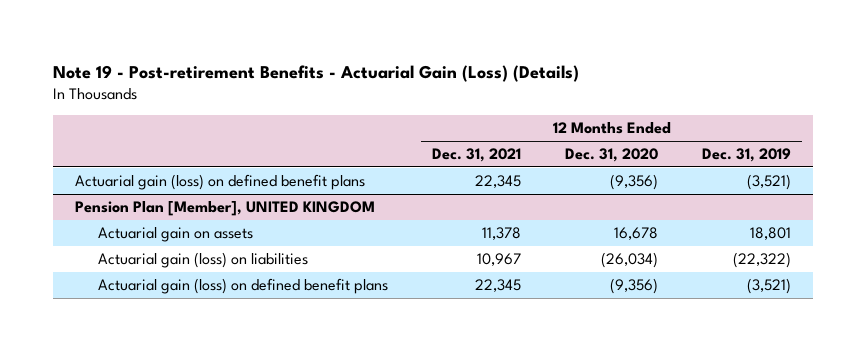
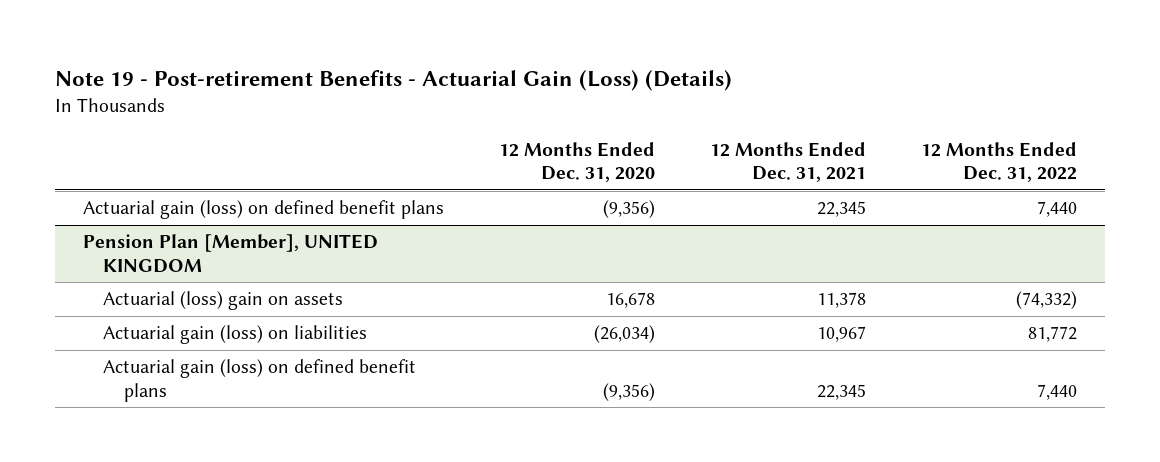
[702,148,792,163] Dec. 31, 2019 -> none
none -> [921,141,1078,182] 12 Months Ended Dec. 31, 2022
[98,227,254,243] Actuarial gain on assets -> [103,291,344,311] Actuarial (loss) gain on assets

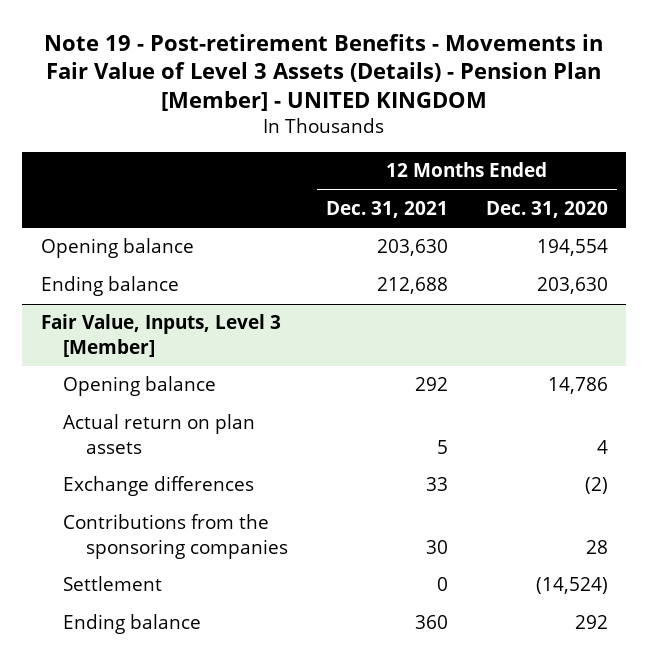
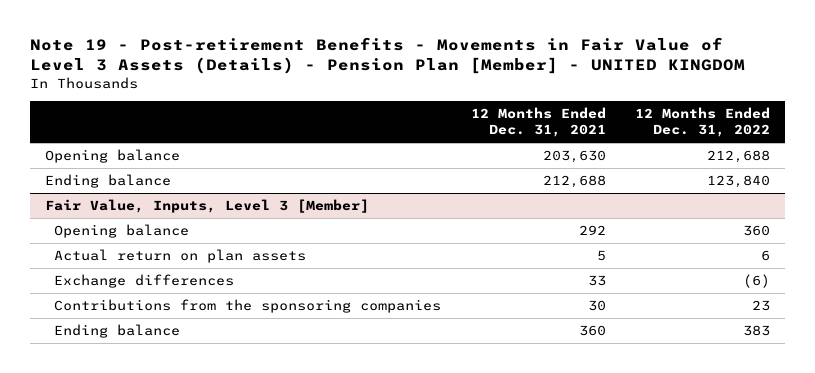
[485,200,608,218] Dec. 31, 2020 -> none
none -> [635,107,771,138] 12 Months Ended Dec. 31, 2022
[63,576,163,592] Settlement -> none

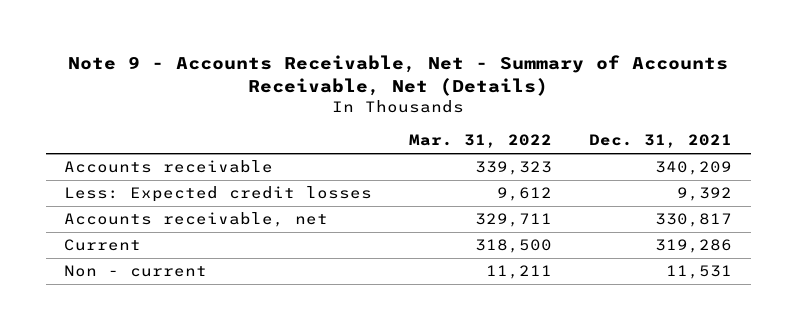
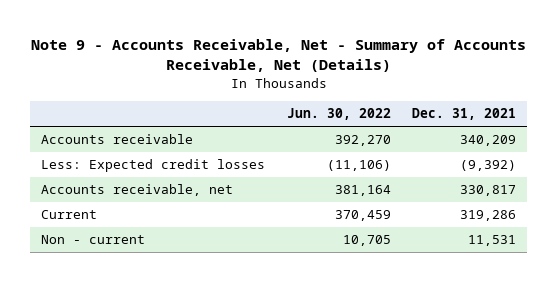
[409,134,553,149] Mar. 31, 2022 -> none
none -> [286,108,391,121] Jun. 30, 2022
[677,187,733,202] 9,392 -> [460,160,517,172] (9,392)

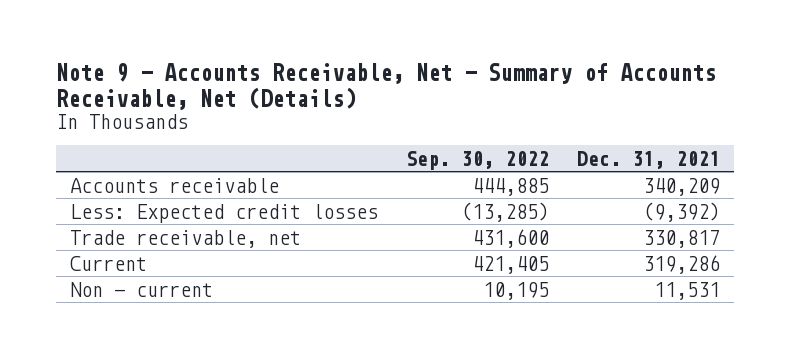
[286,108,391,121] Jun. 30, 2022 -> none
none -> [405,150,549,170] Sep. 30, 2022
[40,184,233,197] Accounts receivable, net -> [69,229,301,248] Trade receivable, net

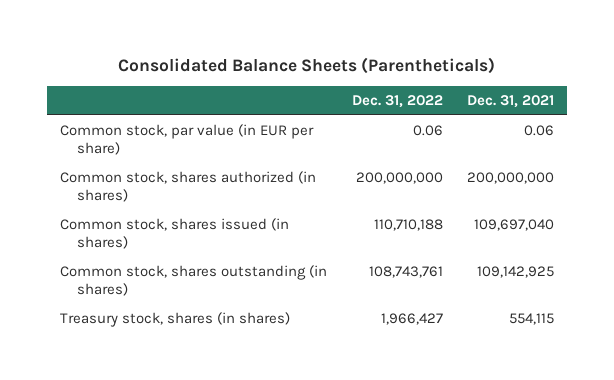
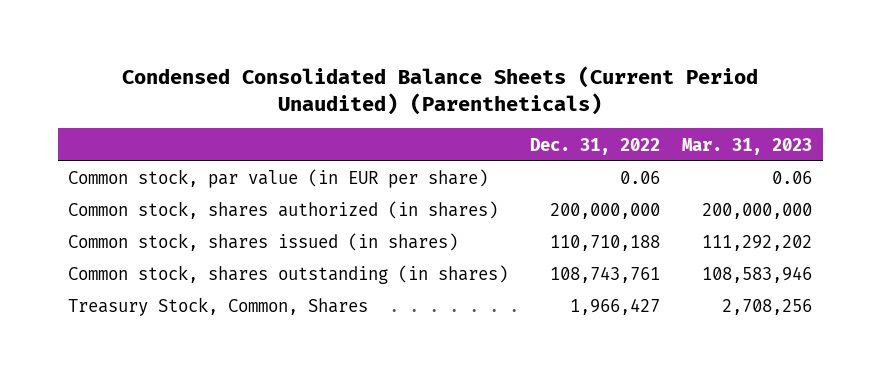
[118,56,496,74] Consolidated Balance Sheets (Parentheticals) -> [122,66,759,116] Condensed Consolidated Balance Sheets (Current Period Unaudited) (Parentheticals)
[467,95,555,109] Dec. 31, 2021 -> none
none -> [681,137,812,155] Mar. 31, 2023
[59,312,290,328] Treasury stock, shares (in shares) -> [68,297,369,317] Treasury Stock, Common, Shares

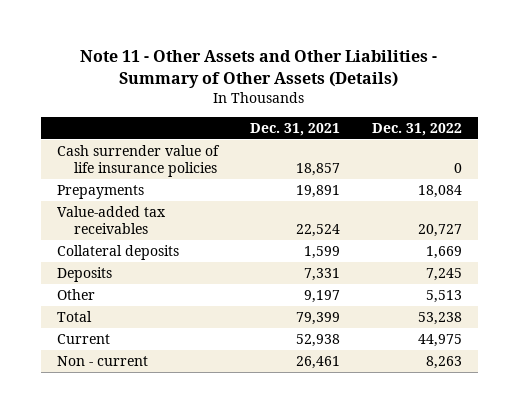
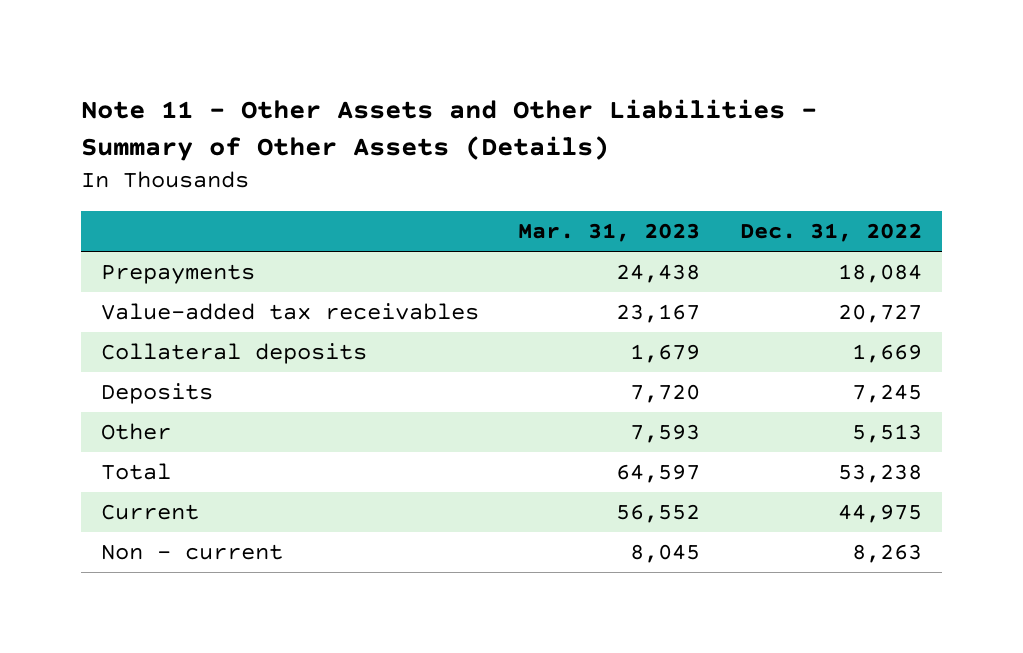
[249,122,340,136] Dec. 31, 2021 -> none
none -> [518,223,701,243] Mar. 31, 2023
[56,145,220,177] Cash surrender value of life insurance policies -> none

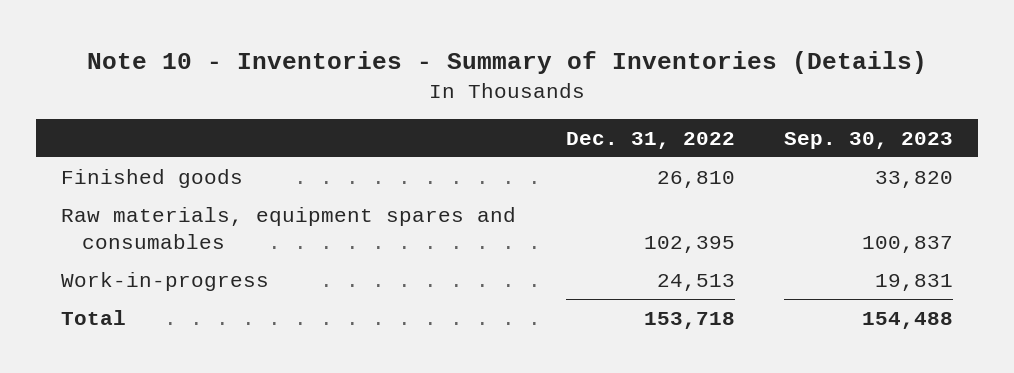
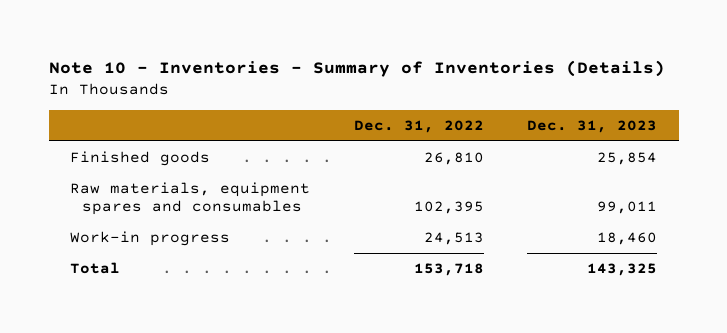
[784,131,954,149] Sep. 30, 2023 -> none
none -> [527,120,658,134] Dec. 31, 2023
[61,271,270,291] Work-in-progress -> [70,231,231,247] Work-in progress

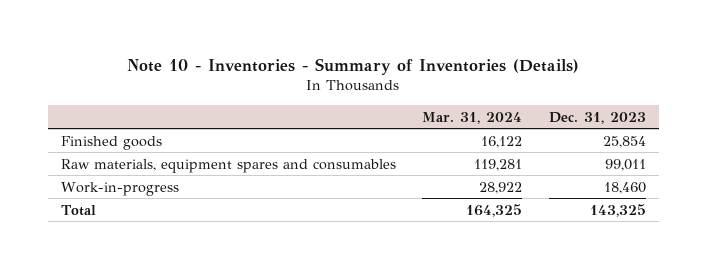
[353,120,484,134] Dec. 31, 2022 -> none
none -> [422,111,523,124] Mar. 31, 2024
[70,231,231,247] Work-in progress -> [61,181,180,196] Work-in-progress

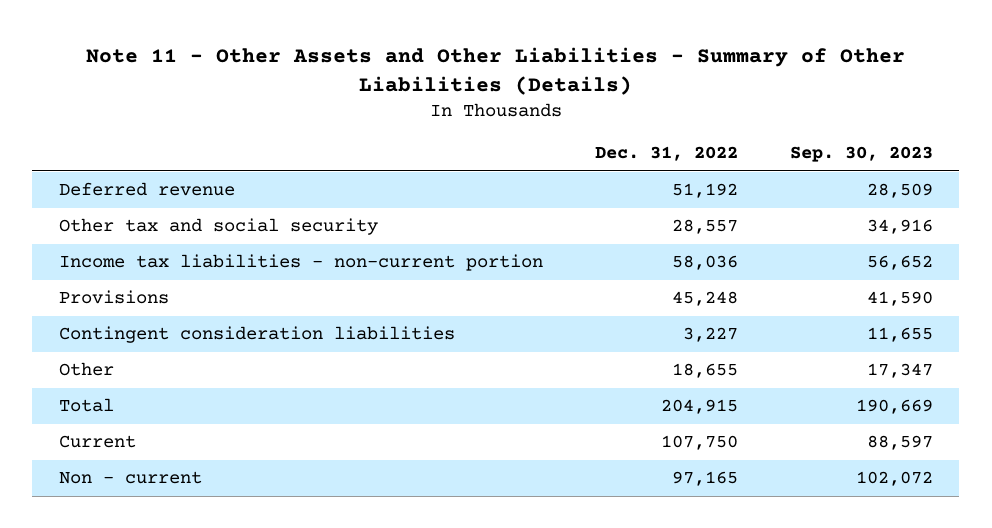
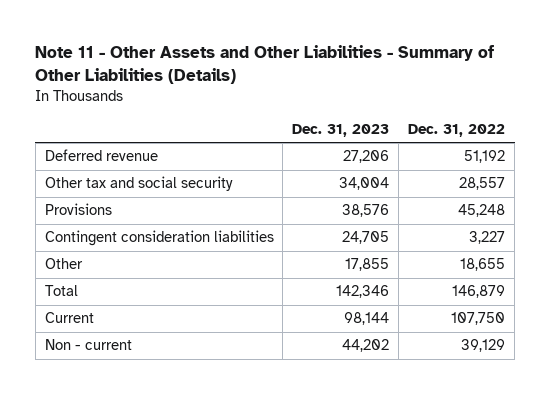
[790,146,934,163] Sep. 30, 2023 -> none
none -> [292,124,390,138] Dec. 31, 2023
[58,254,543,272] Income tax liabilities - non-current portion -> none
[660,399,738,415] 204,915 -> [452,285,506,299] 146,879
[671,471,738,487] 97,165 -> [461,339,506,353] 39,129

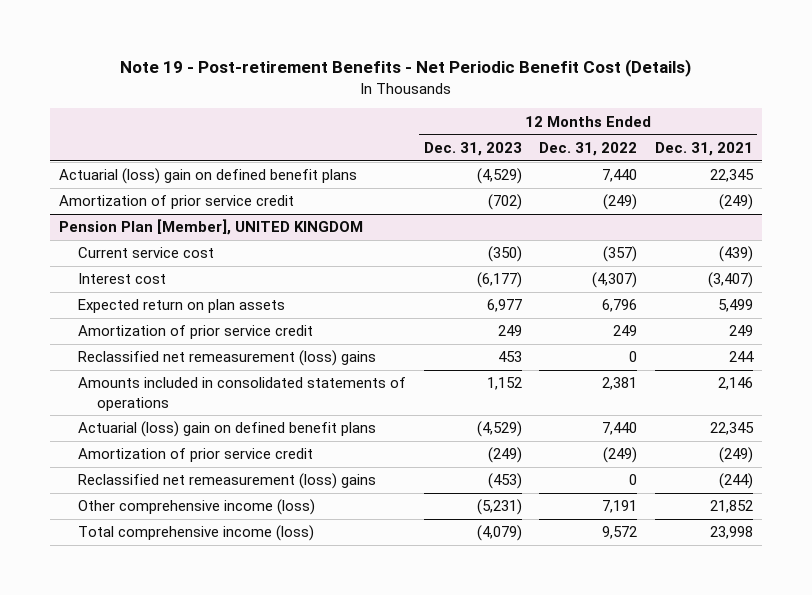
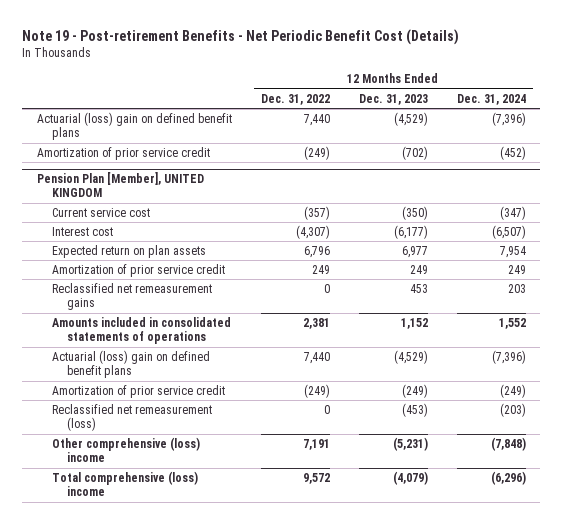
[654,142,753,157] Dec. 31, 2021 -> none
none -> [456,93,526,105] Dec. 31, 2024
[77,350,376,367] Reclassified net remeasurement (loss) gains -> [51,282,212,311] Reclassified net remeasurement gains
[77,473,376,490] Reclassified net remeasurement (loss) gains -> [51,403,212,432] Reclassified net remeasurement (loss)
[77,499,315,516] Other comprehensive income (loss) -> [51,436,200,463] Other comprehensive (loss) income
[77,525,314,542] Total comprehensive income (loss) -> [51,470,198,497] Total comprehensive (loss) income

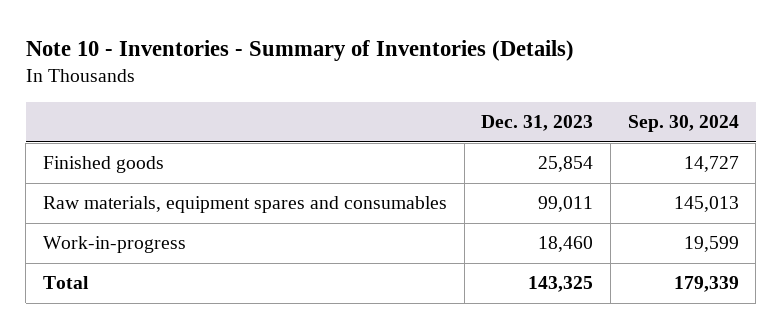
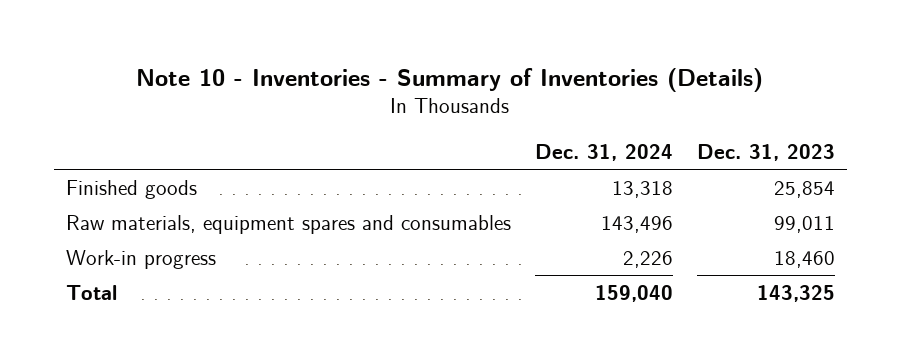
[627,115,739,133] Sep. 30, 2024 -> none
none -> [534,143,673,161] Dec. 31, 2024
[43,236,187,254] Work-in-progress -> [65,249,216,269] Work-in progress

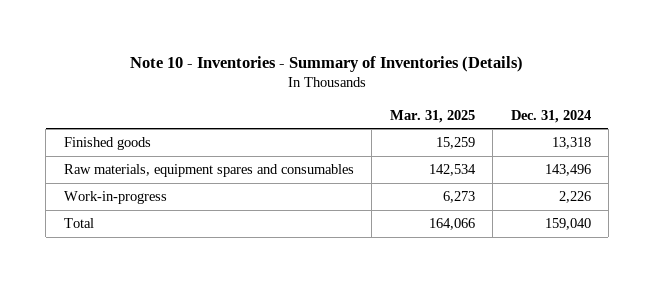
[696,143,835,161] Dec. 31, 2023 -> none
none -> [389,109,475,123] Mar. 31, 2025
[65,249,216,269] Work-in progress -> [63,191,167,205] Work-in-progress

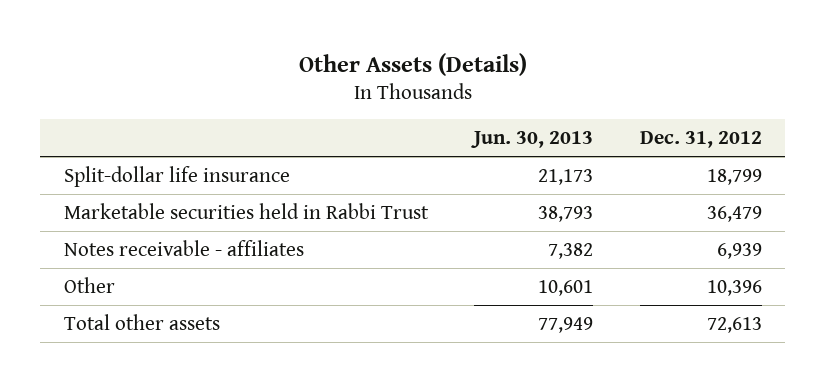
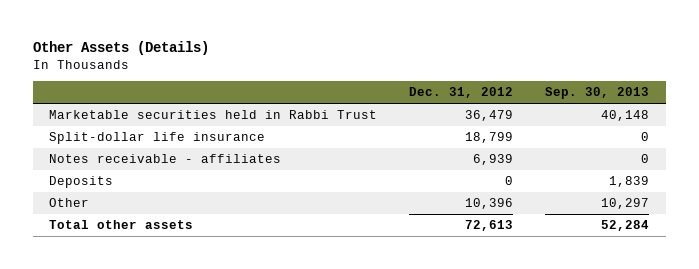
[471,131,594,149] Jun. 30, 2013 -> none
none -> [545,87,650,100] Sep. 30, 2013
[63,165,290,187] Split-dollar life insurance -> [49,131,266,144] Split-dollar life insurance
none -> [49,175,114,188] Deposits

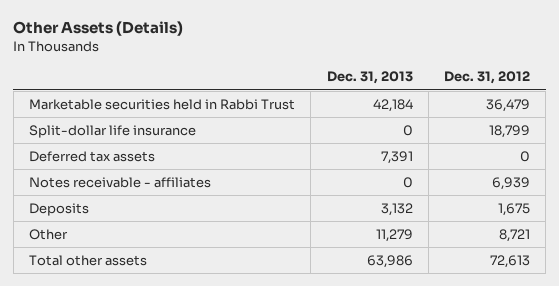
[545,87,650,100] Sep. 30, 2013 -> none
none -> [326,71,413,85] Dec. 31, 2013
none -> [29,150,156,162] Deferred tax assets
[505,175,514,185] 0 -> [497,202,530,216] 1,675
[465,197,514,209] 10,396 -> [498,228,530,242] 8,721

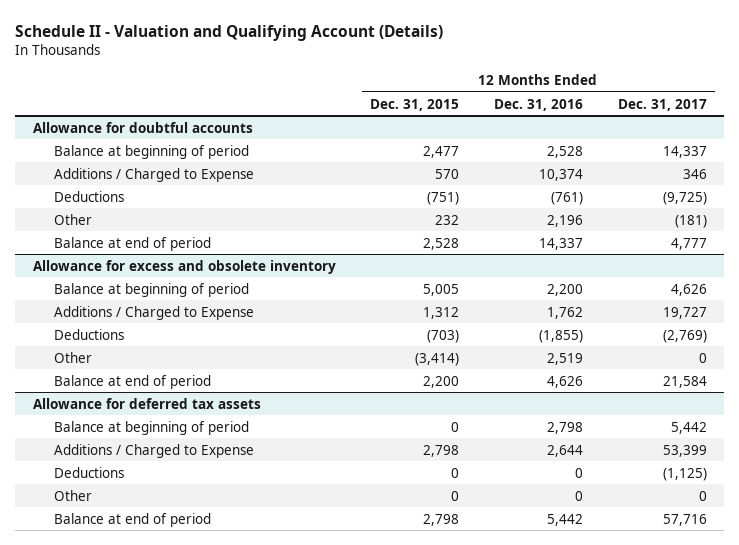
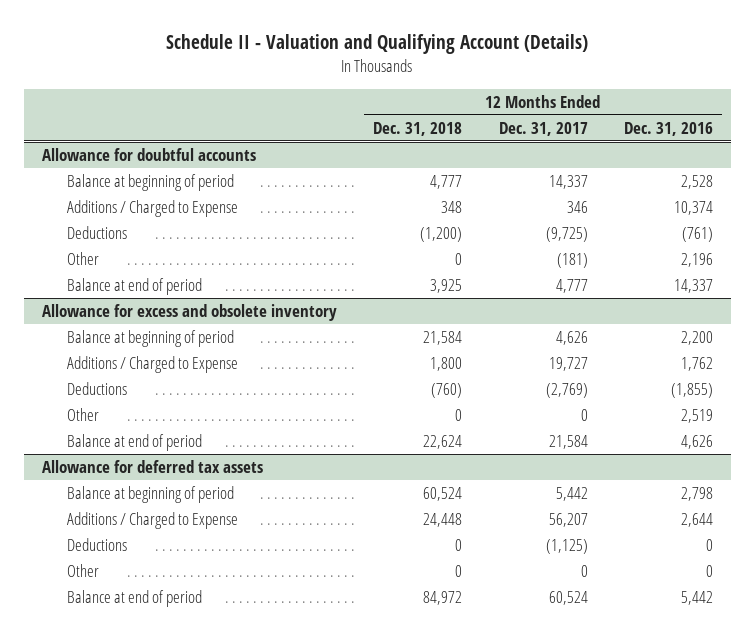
[370,98,460,111] Dec. 31, 2015 -> none
none -> [373,121,463,136] Dec. 31, 2018
[662,444,707,457] 53,399 -> [548,512,588,527] 56,207
[662,513,707,526] 57,716 -> [548,590,588,605] 60,524

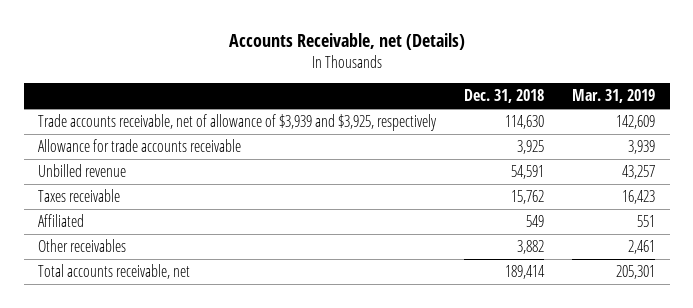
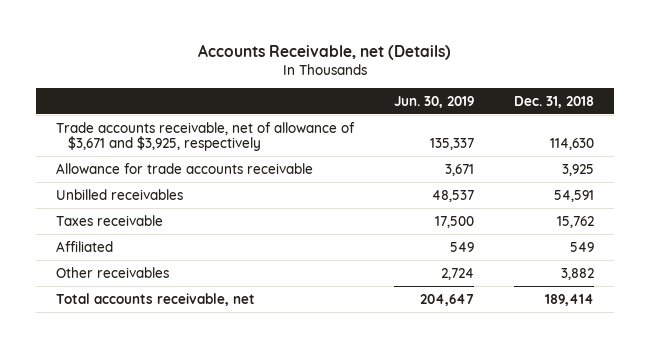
[572,89,656,104] Mar. 31, 2019 -> none
none -> [393,95,474,108] Jun. 30, 2019
[37,114,437,132] Trade accounts receivable, net of allowance of $3,939 and $3,925, respectively -> [55,121,355,152] Trade accounts receivable, net of allowance of $3,671 and $3,925, respectively
[37,164,126,178] Unbilled revenue -> [55,188,183,200] Unbilled receivables

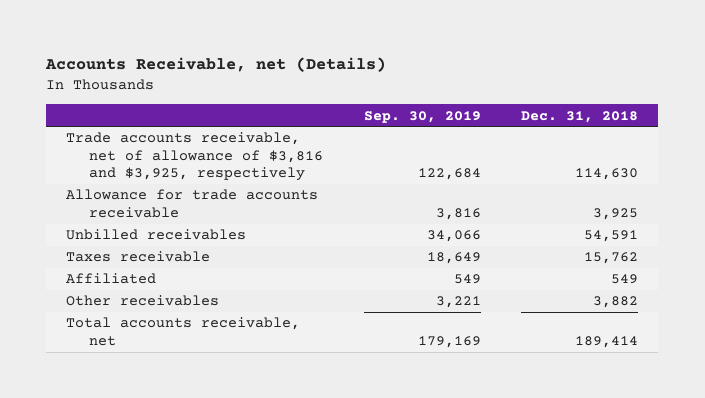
[393,95,474,108] Jun. 30, 2019 -> none
none -> [363,110,481,123] Sep. 30, 2019
[55,121,355,152] Trade accounts receivable, net of allowance of $3,671 and $3,925, respectively -> [66,132,324,182] Trade accounts receivable, net of allowance of $3,816 and $3,925, respectively

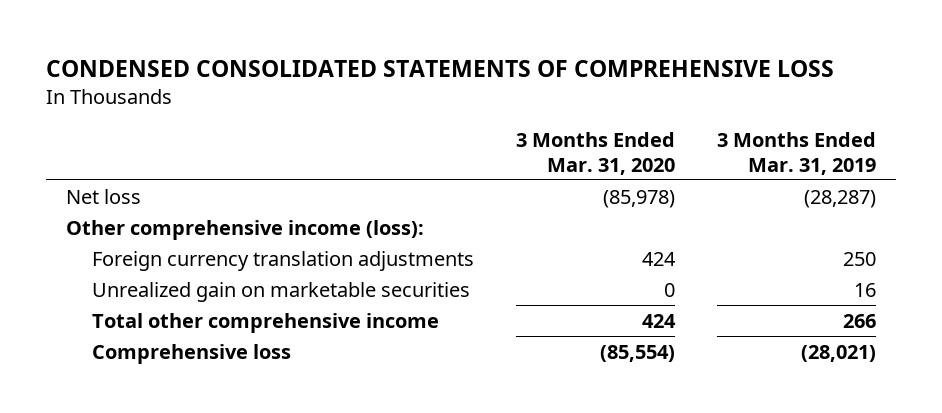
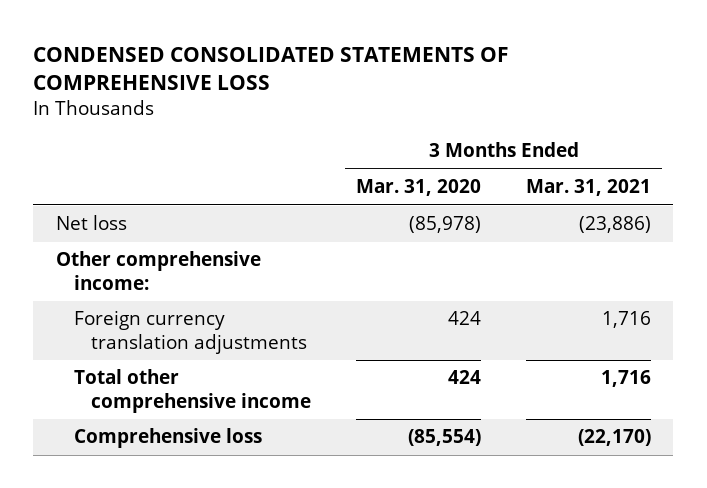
[716,131,876,175] 3 Months Ended Mar. 31, 2019 -> none
none -> [525,179,651,197] Mar. 31, 2021
[66,219,425,240] Other comprehensive income (loss): -> [55,251,261,290] Other comprehensive income:
[92,281,471,302] Unrealized gain on marketable securities -> none

